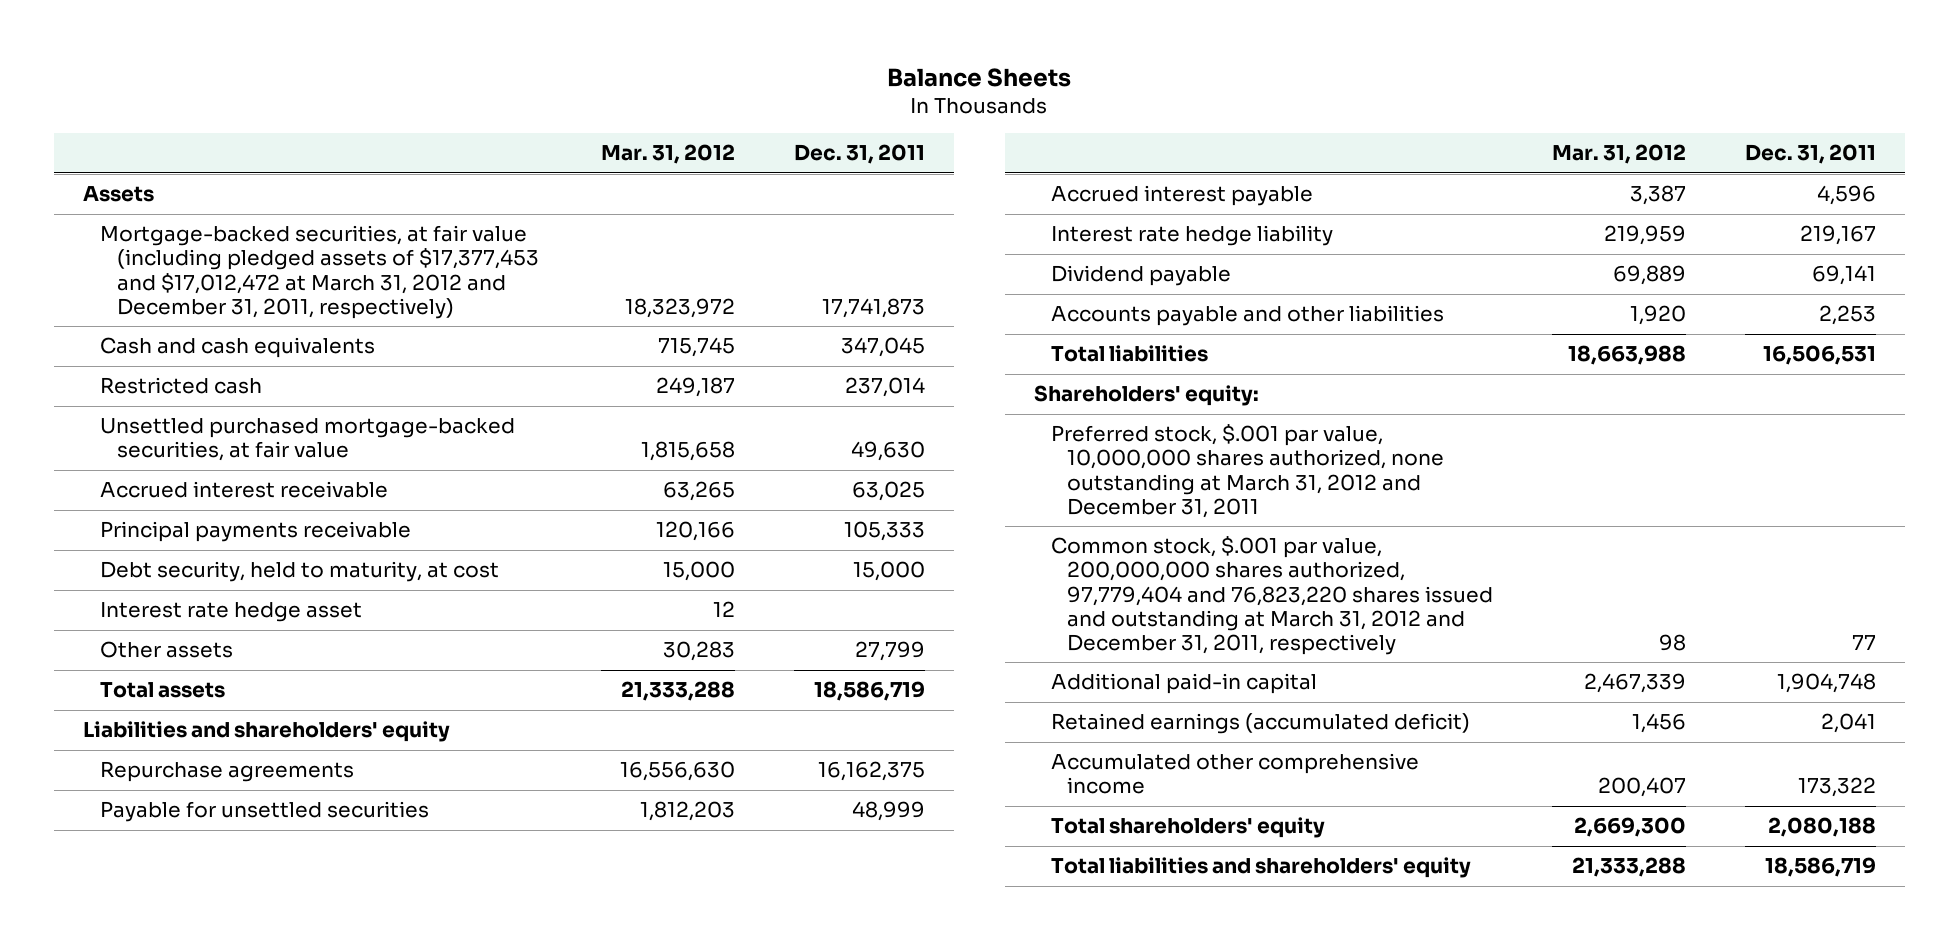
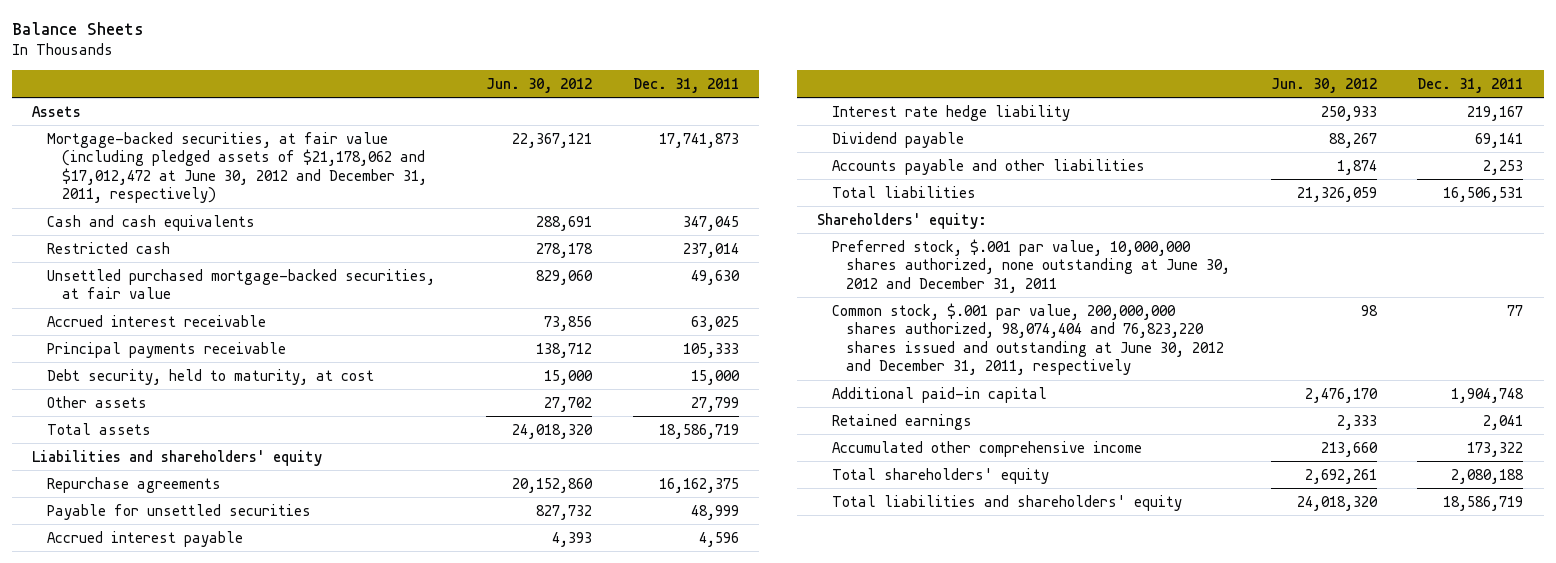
[601,144,736,165] Mar. 31, 2012 -> none
none -> [486,77,593,93] Jun. 30, 2012
[99,225,539,319] Mortgage-backed securities, at fair value (including pledged assets of $17,377,453 and $17,012,472 at March 31, 2012 and December 31, 2011, respectively) -> [47,131,427,204] Mortgage-backed securities, at fair value (including pledged assets of $21,178,062 and $17,012,472 at June 30, 2012 and December 31, 2011, respectively)
[99,602,362,623] Interest rate hedge asset -> none
[1050,424,1445,518] Preferred stock, $.001 par value, 10,000,000 shares authorized, none outstanding at March 31, 2012 and December 31, 2011 -> [831,238,1231,293] Preferred stock, $.001 par value, 10,000,000 shares authorized, none outstanding at June 30, 2012 and December 31, 2011
[1050,536,1494,656] Common stock, $.001 par value, 200,000,000 shares authorized, 97,779,404 and 76,823,220 shares issued and outstanding at March 31, 2012 and December 31, 2011, respectively -> [831,302,1225,376] Common stock, $.001 par value, 200,000,000 shares authorized, 98,074,404 and 76,823,220 shares issued and outstanding at June 30, 2012 and December 31, 2011, respectively
[1050,713,1470,735] Retained earnings (accumulated deficit) -> [831,413,972,430] Retained earnings

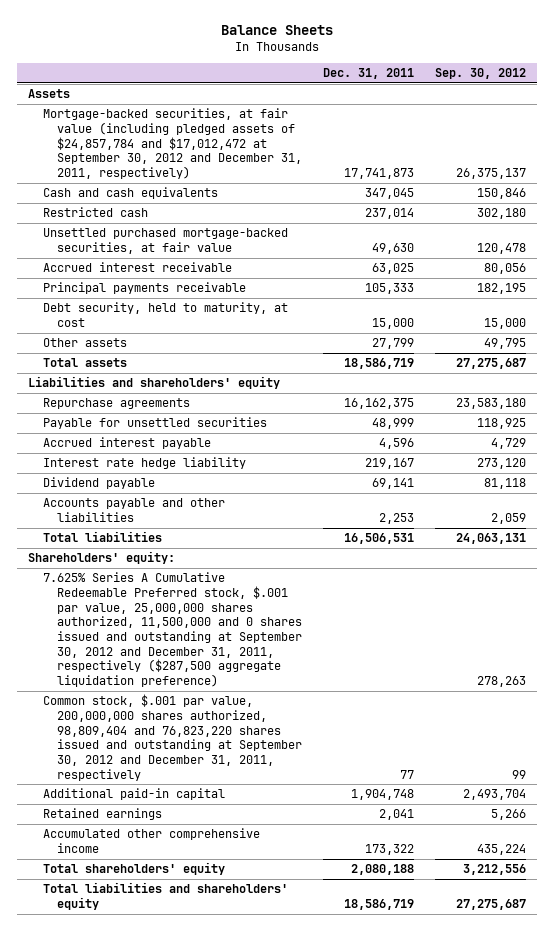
[486,77,593,93] Jun. 30, 2012 -> none
none -> [435,67,527,79] Sep. 30, 2012
[47,131,427,204] Mortgage-backed securities, at fair value (including pledged assets of $21,178,062 and $17,012,472 at June 30, 2012 and December 31, 2011, respectively) -> [42,108,303,179] Mortgage-backed securities, at fair value (including pledged assets of $24,857,784 and $17,012,472 at September 30, 2012 and December 31, 2011, respectively)
[831,238,1231,293] Preferred stock, $.001 par value, 10,000,000 shares authorized, none outstanding at June 30, 2012 and December 31, 2011 -> [42,572,303,688] 7.625% Series A Cumulative Redeemable Preferred stock, $.001 par value, 25,000,000 shares authorized, 11,500,000 and 0 shares issued and outstanding at September 30, 2012 and December 31, 2011, respectively ($287,500 aggregate liquidation preference)
[831,302,1225,376] Common stock, $.001 par value, 200,000,000 shares authorized, 98,074,404 and 76,823,220 shares issued and outstanding at June 30, 2012 and December 31, 2011, respectively -> [42,694,303,781] Common stock, $.001 par value, 200,000,000 shares authorized, 98,809,404 and 76,823,220 shares issued and outstanding at September 30, 2012 and December 31, 2011, respectively

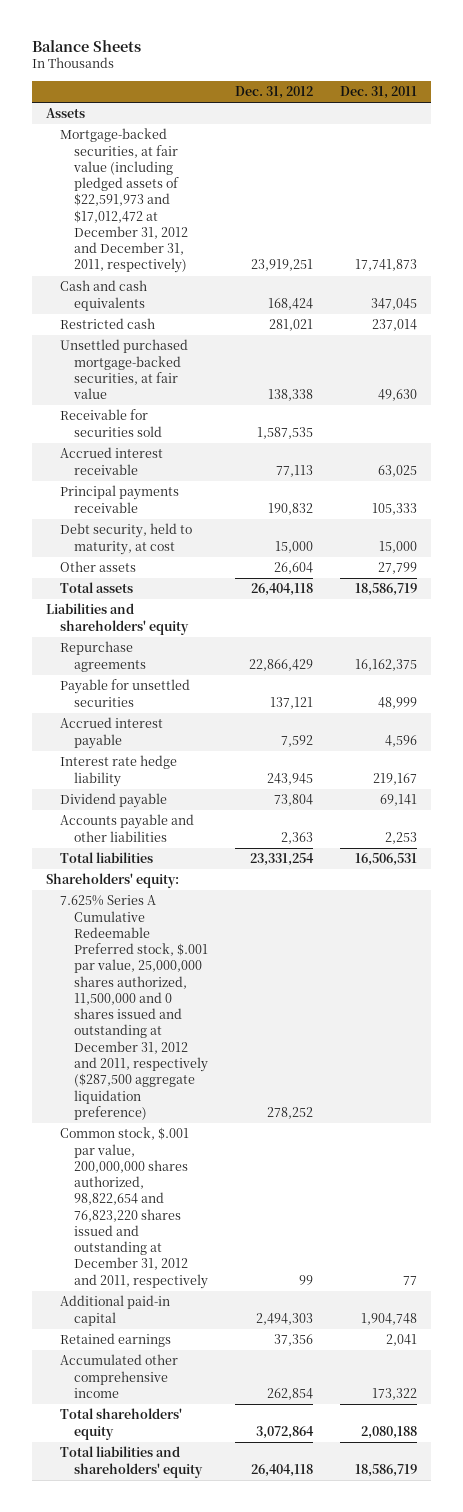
[435,67,527,79] Sep. 30, 2012 -> none
none -> [235,86,314,100] Dec. 31, 2012
[42,108,303,179] Mortgage-backed securities, at fair value (including pledged assets of $24,857,784 and $17,012,472 at September 30, 2012 and December 31, 2011, respectively) -> [59,128,189,274] Mortgage-backed securities, at fair value (including pledged assets of $22,591,973 and $17,012,472 at December 31, 2012 and December 31, 2011, respectively)
none -> [59,409,163,437] Receivable for securities sold
[42,572,303,688] 7.625% Series A Cumulative Redeemable Preferred stock, $.001 par value, 25,000,000 shares authorized, 11,500,000 and 0 shares issued and outstanding at September 30, 2012 and December 31, 2011, respectively ($287,500 aggregate liquidation preference) -> [59,895,209,1120] 7.625% Series A Cumulative Redeemable Preferred stock, $.001 par value, 25,000,000 shares authorized, 11,500,000 and 0 shares issued and outstanding at December 31, 2012 and 2011, respectively ($287,500 aggregate liquidation preference)
[42,694,303,781] Common stock, $.001 par value, 200,000,000 shares authorized, 98,809,404 and 76,823,220 shares issued and outstanding at September 30, 2012 and December 31, 2011, respectively -> [59,1127,209,1289] Common stock, $.001 par value, 200,000,000 shares authorized, 98,822,654 and 76,823,220 shares issued and outstanding at December 31, 2012 and 2011, respectively

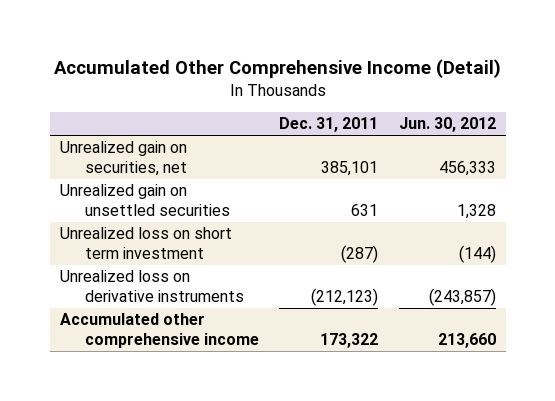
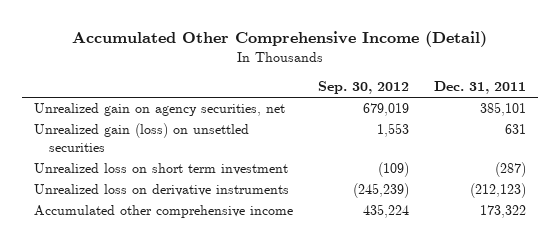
[398,117,496,133] Jun. 30, 2012 -> none
none -> [318,81,410,95] Sep. 30, 2012
[59,141,187,176] Unrealized gain on securities, net -> [34,103,286,117] Unrealized gain on agency securities, net
[59,184,230,216] Unrealized gain on unsettled securities -> [34,123,250,153] Unrealized gain (loss) on unsettled securities

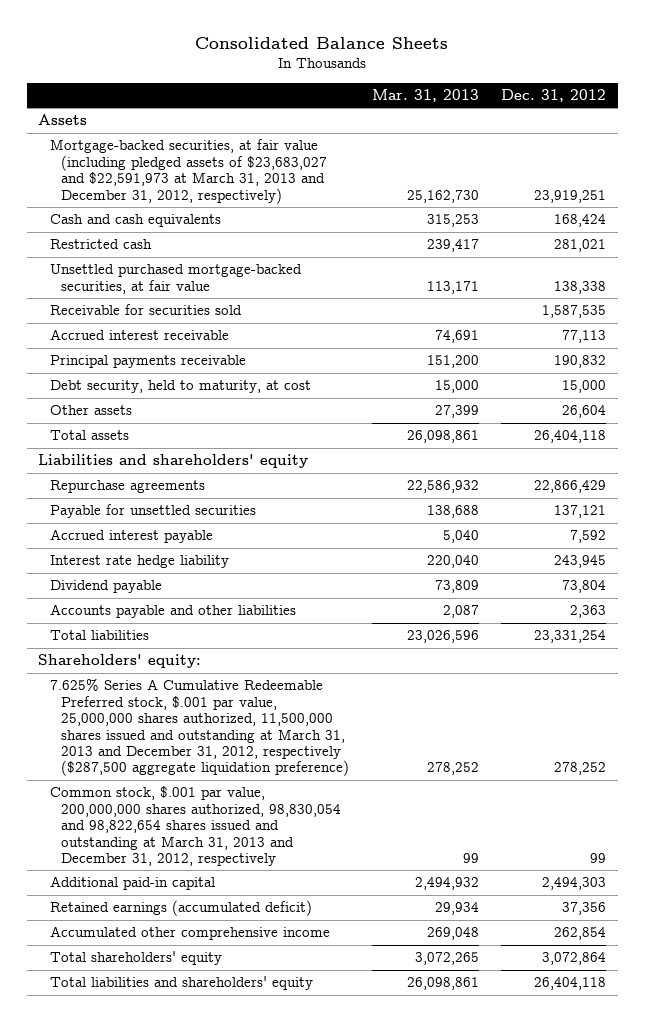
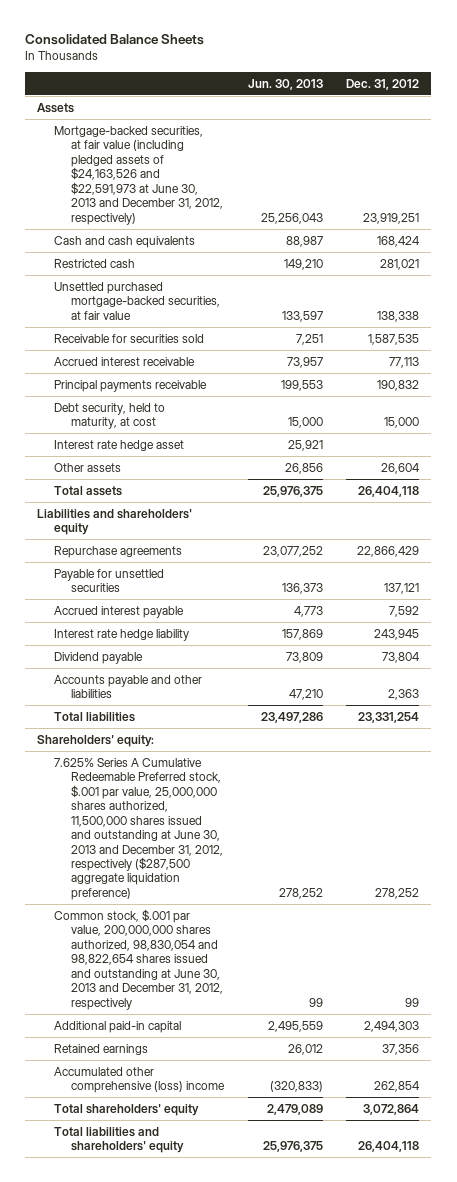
[371,88,479,102] Mar. 31, 2013 -> none
none -> [247,78,323,90] Jun. 30, 2013
[49,139,328,204] Mortgage-backed securities, at fair value (including pledged assets of $23,683,027 and $22,591,973 at March 31, 2013 and December 31, 2012, respectively) -> [54,125,223,225] Mortgage-backed securities, at fair value (including pledged assets of $24,163,526 and $22,591,973 at June 30, 2013 and December 31, 2012, respectively)
none -> [54,439,185,451] Interest rate hedge asset
[49,678,350,777] 7.625% Series A Cumulative Redeemable Preferred stock, $.001 par value, 25,000,000 shares authorized, 11,500,000 shares issued and outstanding at March 31, 2013 and December 31, 2012, respectively ($287,500 aggregate liquidation preference) -> [54,757,223,900] 7.625% Series A Cumulative Redeemable Preferred stock, $.001 par value, 25,000,000 shares authorized, 11,500,000 shares issued and outstanding at June 30, 2013 and December 31, 2012, respectively ($287,500 aggregate liquidation preference)
[49,786,342,866] Common stock, $.001 par value, 200,000,000 shares authorized, 98,830,054 and 98,822,654 shares issued and outstanding at March 31, 2013 and December 31, 2012, respectively -> [54,908,223,1010] Common stock, $.001 par value, 200,000,000 shares authorized, 98,830,054 and 98,822,654 shares issued and outstanding at June 30, 2013 and December 31, 2012, respectively
[49,900,312,917] Retained earnings (accumulated deficit) -> [54,1043,149,1055] Retained earnings
[49,926,330,941] Accumulated other comprehensive income -> [54,1066,225,1094] Accumulated other comprehensive (loss) income

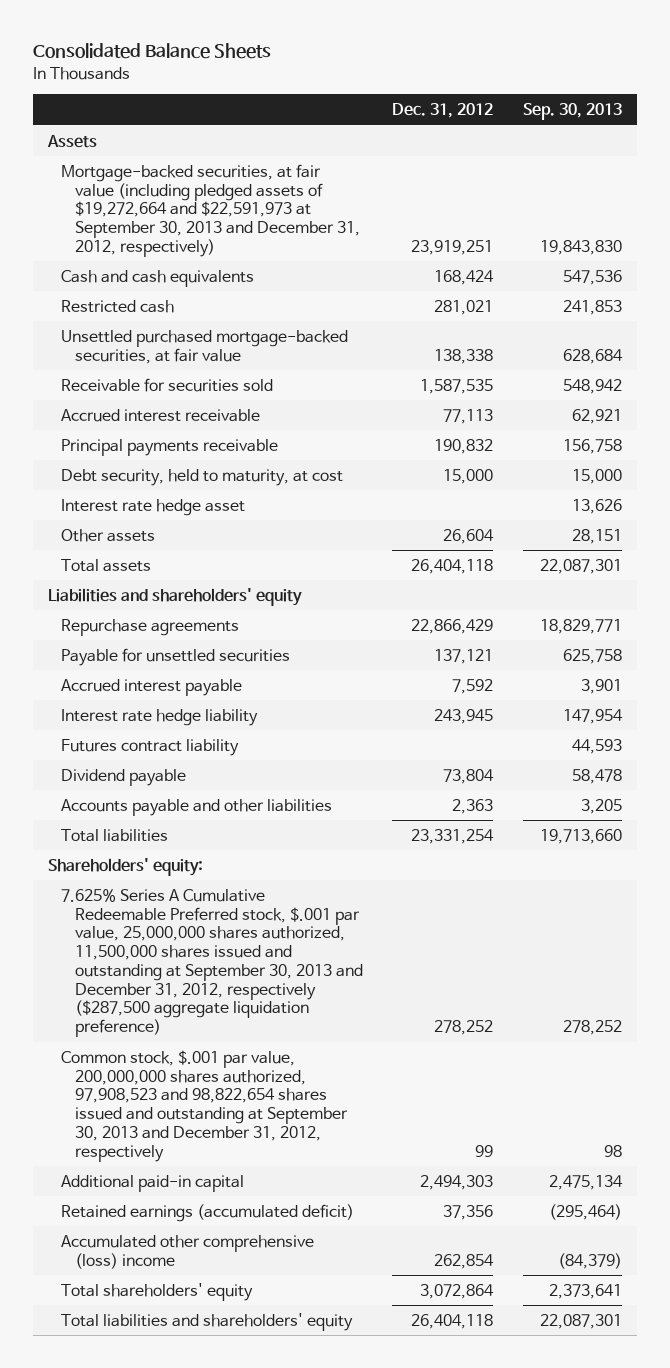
[247,78,323,90] Jun. 30, 2013 -> none
none -> [523,103,623,121] Sep. 30, 2013
[54,125,223,225] Mortgage-backed securities, at fair value (including pledged assets of $24,163,526 and $22,591,973 at June 30, 2013 and December 31, 2012, respectively) -> [61,163,360,257] Mortgage-backed securities, at fair value (including pledged assets of $19,272,664 and $22,591,973 at September 30, 2013 and December 31, 2012, respectively)
none -> [61,738,240,756] Futures contract liability
[54,757,223,900] 7.625% Series A Cumulative Redeemable Preferred stock, $.001 par value, 25,000,000 shares authorized, 11,500,000 shares issued and outstanding at June 30, 2013 and December 31, 2012, respectively ($287,500 aggregate liquidation preference) -> [61,888,363,1038] 7.625% Series A Cumulative Redeemable Preferred stock, $.001 par value, 25,000,000 shares authorized, 11,500,000 shares issued and outstanding at September 30, 2013 and December 31, 2012, respectively ($287,500 aggregate liquidation preference)
[54,908,223,1010] Common stock, $.001 par value, 200,000,000 shares authorized, 98,830,054 and 98,822,654 shares issued and outstanding at June 30, 2013 and December 31, 2012, respectively -> [61,1049,348,1162] Common stock, $.001 par value, 200,000,000 shares authorized, 97,908,523 and 98,822,654 shares issued and outstanding at September 30, 2013 and December 31, 2012, respectively
[54,1043,149,1055] Retained earnings -> [61,1203,355,1222] Retained earnings (accumulated deficit)

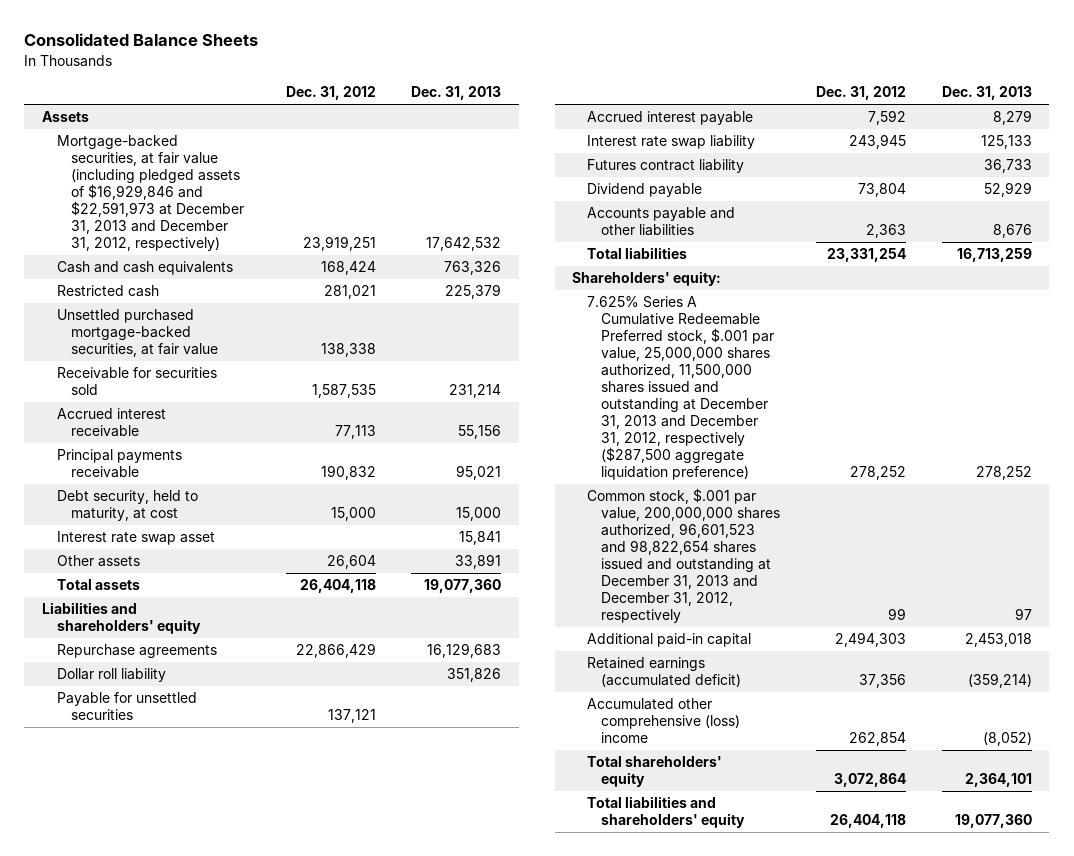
[523,103,623,121] Sep. 30, 2013 -> none
none -> [411,86,502,101] Dec. 31, 2013
[61,163,360,257] Mortgage-backed securities, at fair value (including pledged assets of $19,272,664 and $22,591,973 at September 30, 2013 and December 31, 2012, respectively) -> [56,135,245,252] Mortgage-backed securities, at fair value (including pledged assets of $16,929,846 and $22,591,973 at December 31, 2013 and December 31, 2012, respectively)
[61,498,246,516] Interest rate hedge asset -> [56,531,215,546] Interest rate swap asset
none -> [56,668,166,683] Dollar roll liability
[61,708,259,726] Interest rate hedge liability -> [586,135,755,150] Interest rate swap liability
[61,888,363,1038] 7.625% Series A Cumulative Redeemable Preferred stock, $.001 par value, 25,000,000 shares authorized, 11,500,000 shares issued and outstanding at September 30, 2013 and December 31, 2012, respectively ($287,500 aggregate liquidation preference) -> [586,296,775,480] 7.625% Series A Cumulative Redeemable Preferred stock, $.001 par value, 25,000,000 shares authorized, 11,500,000 shares issued and outstanding at December 31, 2013 and December 31, 2012, respectively ($287,500 aggregate liquidation preference)
[61,1049,348,1162] Common stock, $.001 par value, 200,000,000 shares authorized, 97,908,523 and 98,822,654 shares issued and outstanding at September 30, 2013 and December 31, 2012, respectively -> [586,488,781,624] Common stock, $.001 par value, 200,000,000 shares authorized, 96,601,523 and 98,822,654 shares issued and outstanding at December 31, 2013 and December 31, 2012, respectively

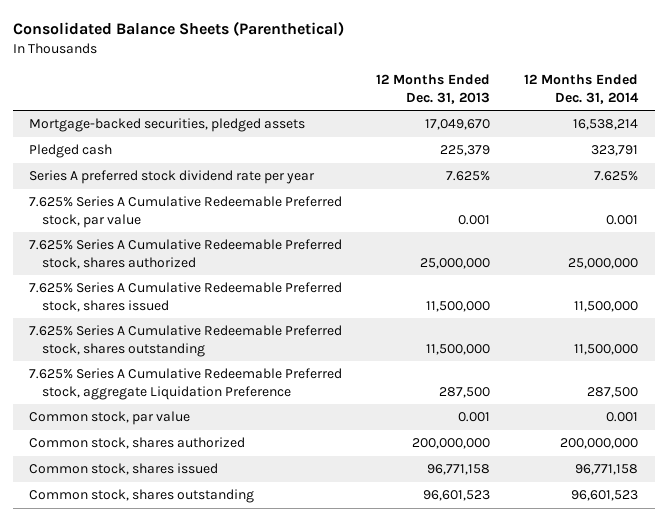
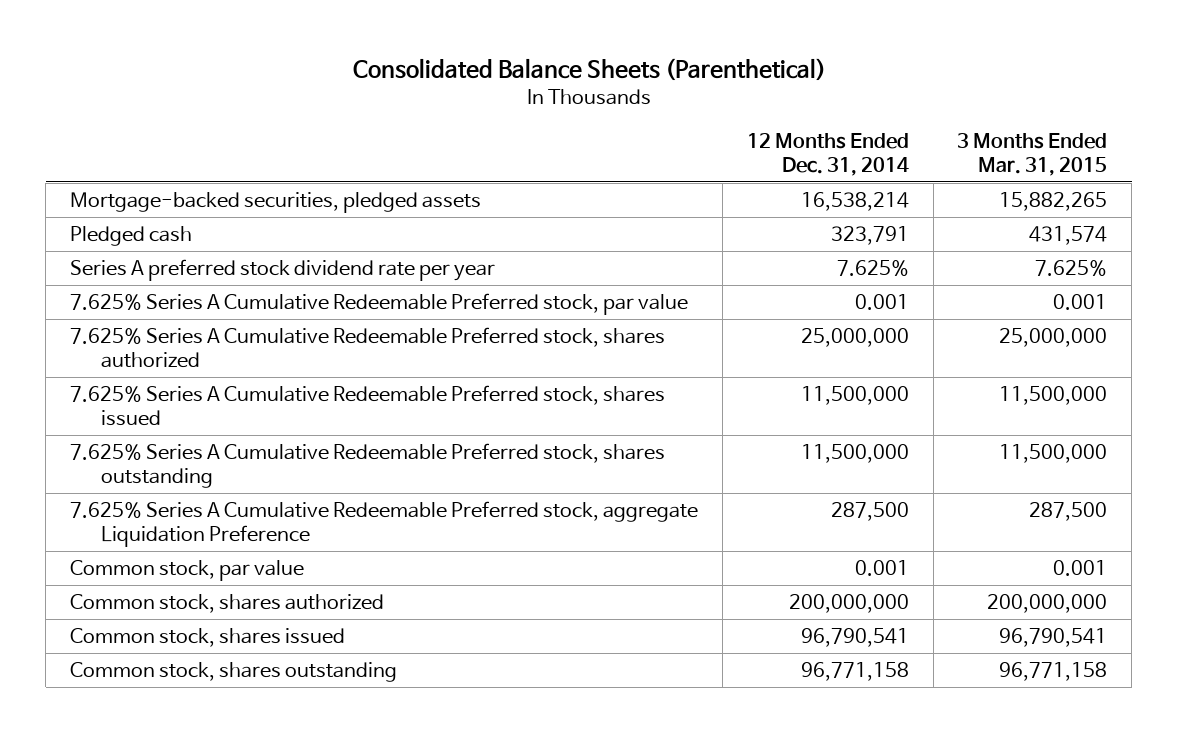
[376,74,491,104] 12 Months Ended Dec. 31, 2013 -> none
none -> [957,132,1108,176] 3 Months Ended Mar. 31, 2015
[575,464,639,476] 96,771,158 -> [800,627,909,647] 96,790,541
[571,490,639,502] 96,601,523 -> [800,661,909,681] 96,771,158

